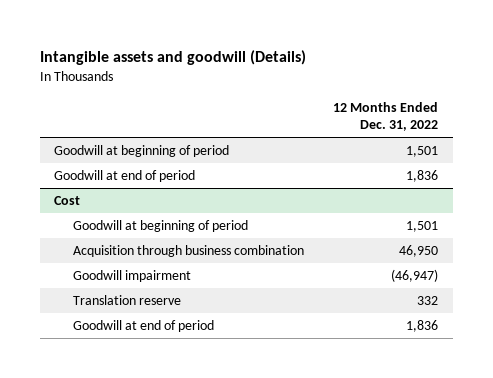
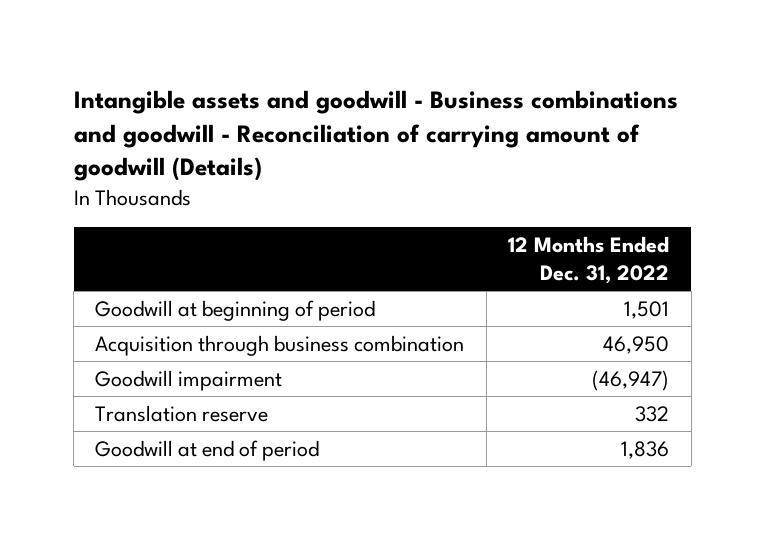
[39,49,306,65] Intangible assets and goodwill (Details) -> [73,89,678,182] Intangible assets and goodwill - Business combinations and goodwill - Reconciliation of carrying amount of goodwill (Details)
[54,169,196,182] Goodwill at end of period -> none
[54,195,81,205] Cost -> none
[73,219,249,232] Goodwill at beginning of period -> none

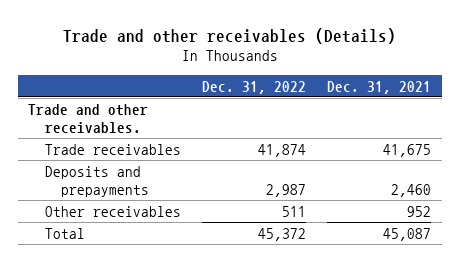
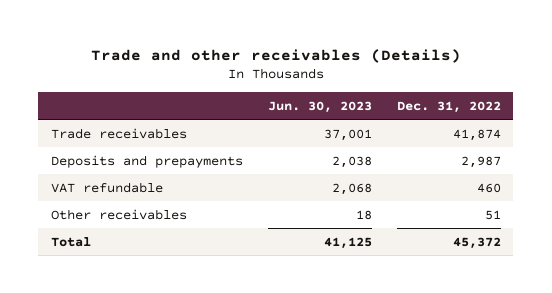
[327,80,432,94] Dec. 31, 2021 -> none
none -> [267,100,372,113] Jun. 30, 2023
[28,103,149,133] Trade and other receivables. -> none
none -> [50,181,163,193] VAT refundable
[282,205,307,217] 511 -> [484,209,501,220] 51

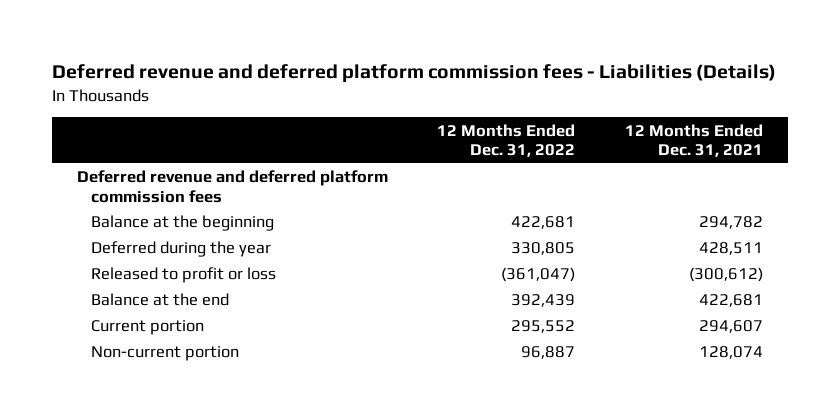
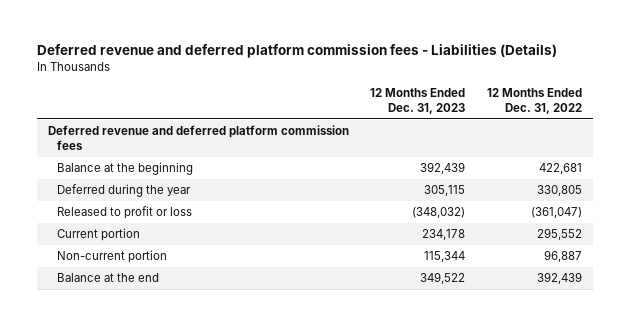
[625,123,764,158] 12 Months Ended Dec. 31, 2021 -> none
none -> [370,88,466,115] 12 Months Ended Dec. 31, 2023
[91,293,230,307] Balance at the end -> [56,273,159,283] Balance at the end

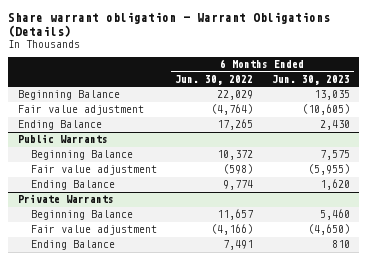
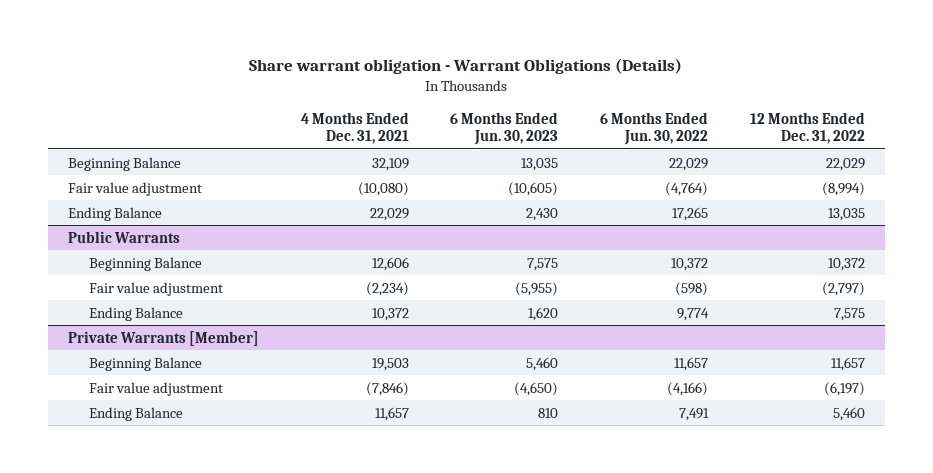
none -> [300,111,409,145] 4 Months Ended Dec. 31, 2021
none -> [749,111,865,145] 12 Months Ended Dec. 31, 2022
[17,194,114,204] Private Warrants -> [68,330,260,346] Private Warrants [Member]

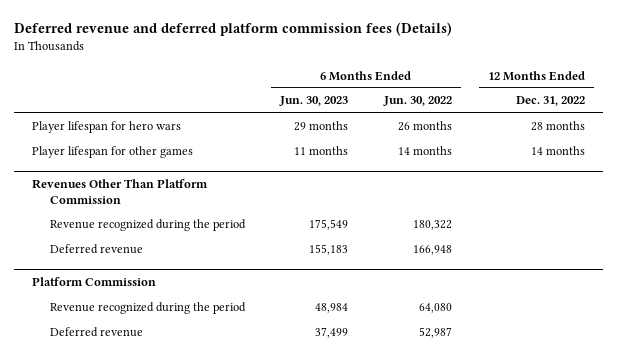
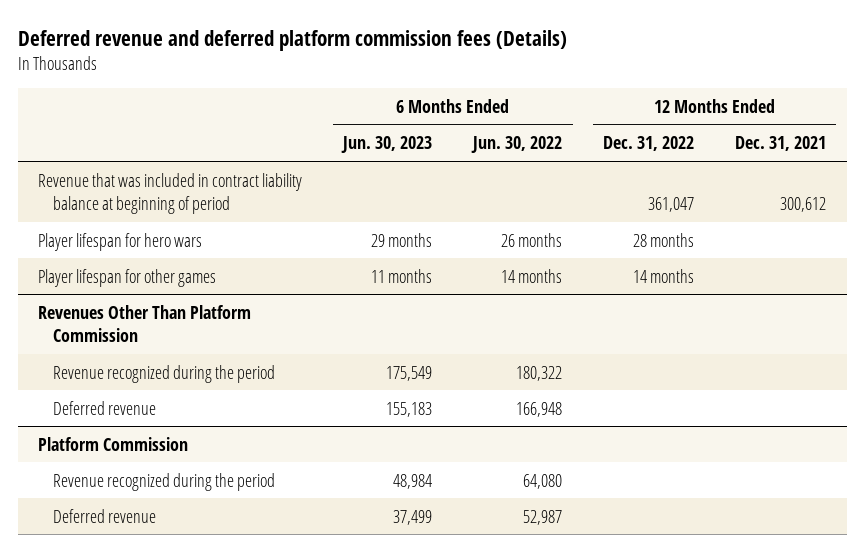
none -> [735,136,827,152] Dec. 31, 2021
none -> [38,172,303,215] Revenue that was included in contract liability balance at beginning of period

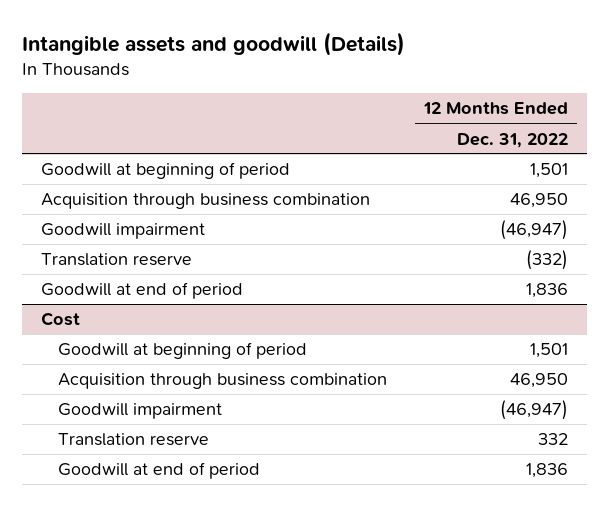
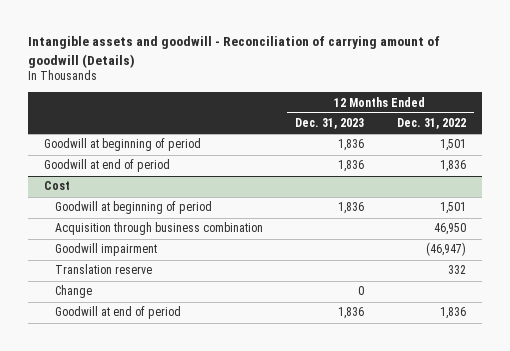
[22,31,406,56] Intangible assets and goodwill (Details) -> [27,36,440,68] Intangible assets and goodwill - Reconciliation of carrying amount of goodwill (Details)
none -> [295,118,365,130] Dec. 31, 2023
[40,193,370,210] Acquisition through business combination -> none
[40,223,205,240] Goodwill impairment -> none
[40,253,192,267] Translation reserve -> none
none -> [55,285,93,299] Change

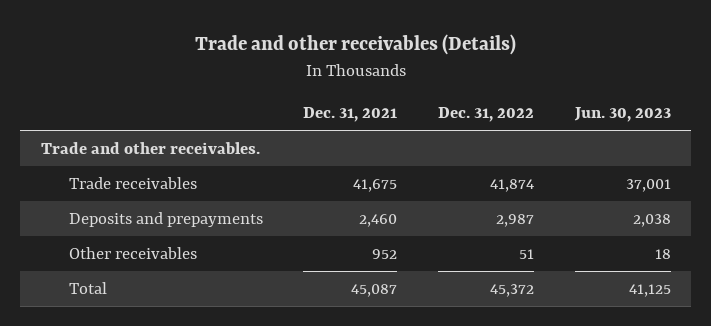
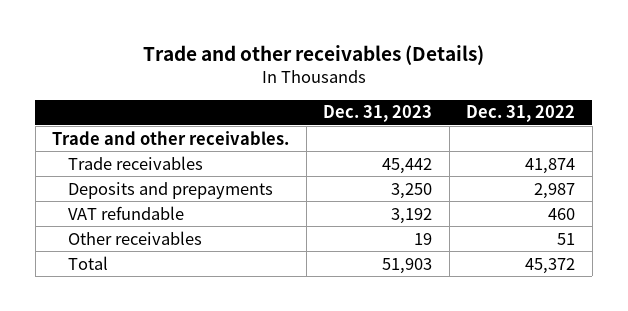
[303,107,398,123] Dec. 31, 2021 -> none
[573,107,671,123] Jun. 30, 2023 -> none
none -> [323,105,433,123] Dec. 31, 2023
none -> [68,205,185,220] VAT refundable

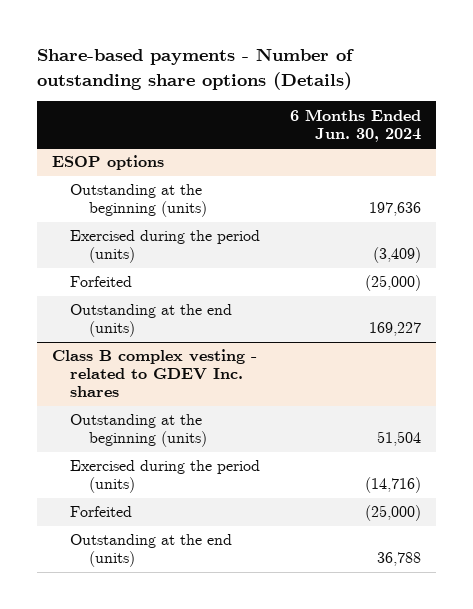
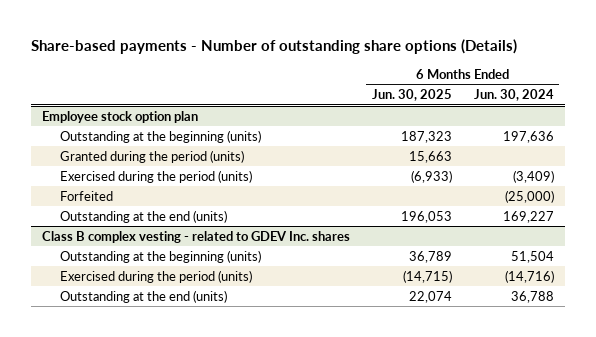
none -> [371,89,452,102] Jun. 30, 2025
[51,155,164,171] ESOP options -> [41,110,198,123] Employee stock option plan
none -> [60,149,245,163] Granted during the period (units)
[70,506,133,518] Forfeited -> none

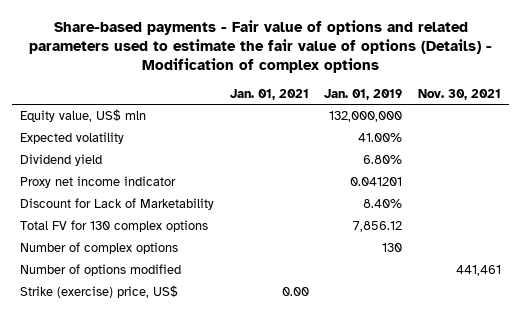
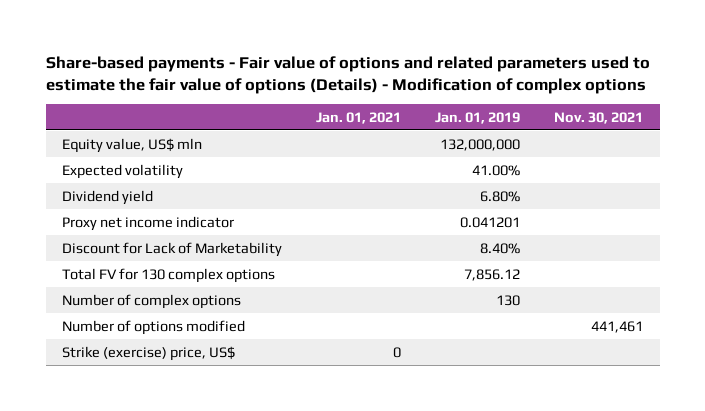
[281,287,309,297] 0.00 -> [393,346,402,358] 0

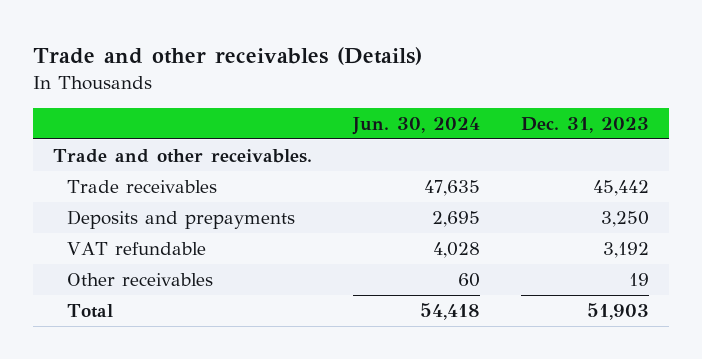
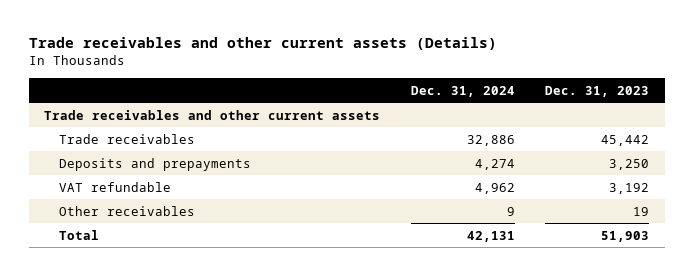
[33,46,423,65] Trade and other receivables (Details) -> [28,37,497,51] Trade receivables and other current assets (Details)
[352,116,481,135] Jun. 30, 2024 -> none
none -> [410,85,515,97] Dec. 31, 2024
[53,149,313,164] Trade and other receivables. -> [44,109,381,120] Trade receivables and other current assets

